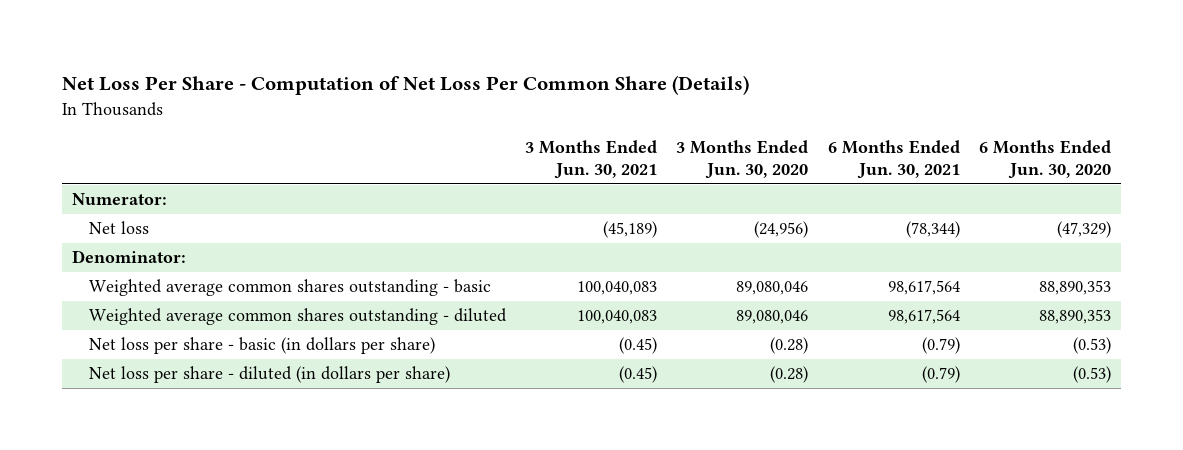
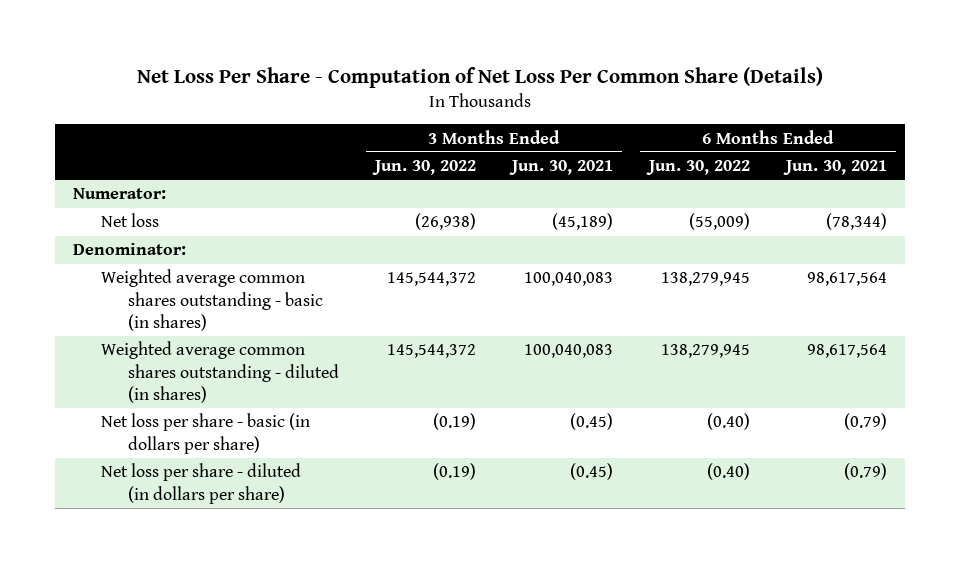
[676,139,809,180] 3 Months Ended Jun. 30, 2020 -> none
[979,139,1112,180] 6 Months Ended Jun. 30, 2020 -> none
none -> [372,160,477,176] Jun. 30, 2022
none -> [646,160,751,176] Jun. 30, 2022
[88,279,491,297] Weighted average common shares outstanding - basic -> [100,269,324,332] Weighted average common shares outstanding - basic (in shares)
[88,308,507,326] Weighted average common shares outstanding - diluted -> [100,341,340,404] Weighted average common shares outstanding - diluted (in shares)

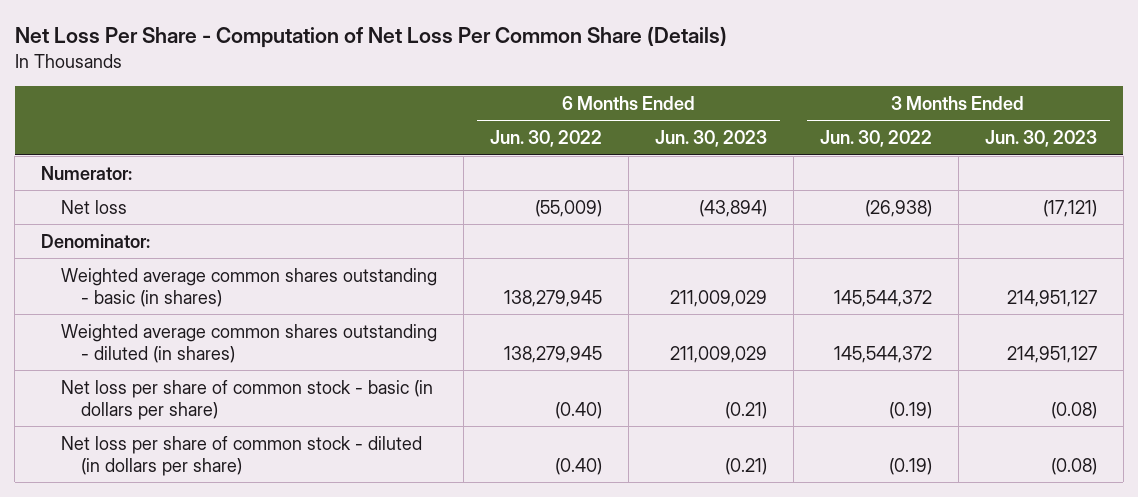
[509,160,614,176] Jun. 30, 2021 -> none
[783,160,888,176] Jun. 30, 2021 -> none
none -> [654,130,767,148] Jun. 30, 2023
none -> [984,130,1097,148] Jun. 30, 2023
[100,413,310,454] Net loss per share - basic (in dollars per share) -> [61,379,434,420] Net loss per share of common stock - basic (in dollars per share)
[100,463,301,504] Net loss per share - diluted (in dollars per share) -> [61,435,423,476] Net loss per share of common stock - diluted (in dollars per share)

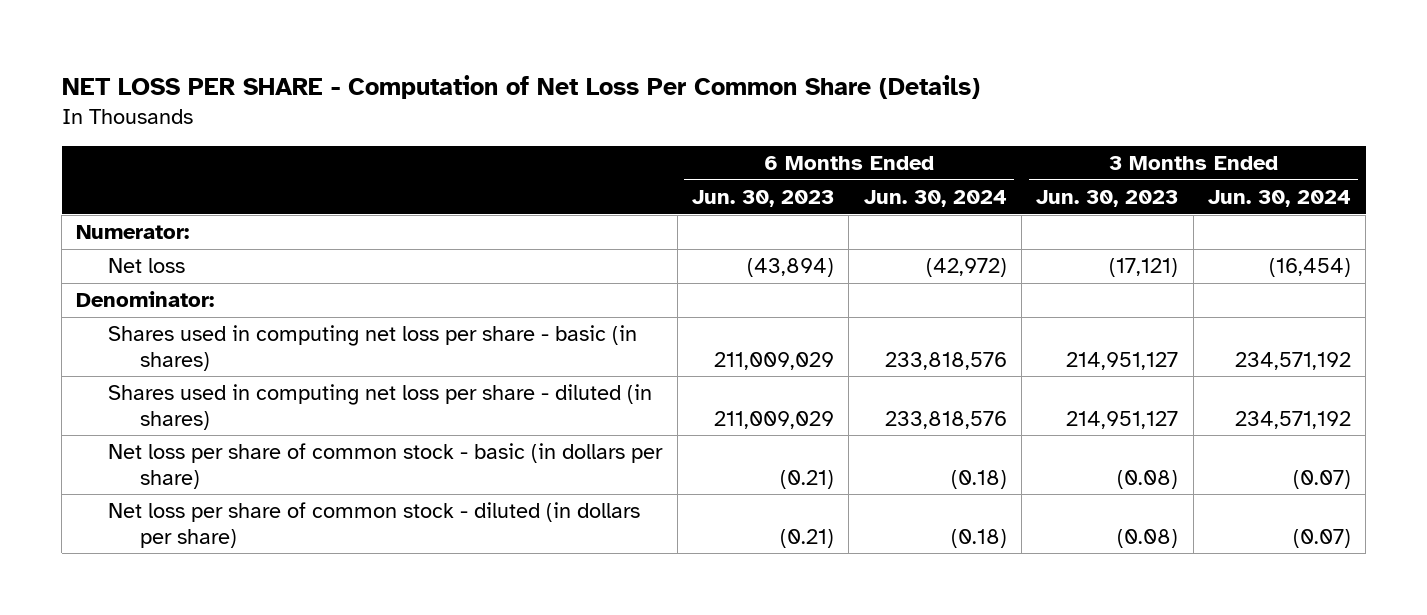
[14,26,727,49] Net Loss Per Share - Computation of Net Loss Per Common Share (Details) -> [61,75,980,100] NET LOSS PER SHARE - Computation of Net Loss Per Common Share (Details)
[490,130,603,148] Jun. 30, 2022 -> none
[819,130,932,148] Jun. 30, 2022 -> none
none -> [863,189,1007,207] Jun. 30, 2024
none -> [1207,189,1351,207] Jun. 30, 2024
[61,267,438,307] Weighted average common shares outstanding - basic (in shares) -> [108,325,638,371] Shares used in computing net loss per share - basic (in shares)
[61,323,438,363] Weighted average common shares outstanding - diluted (in shares) -> [108,384,653,430] Shares used in computing net loss per share - diluted (in shares)

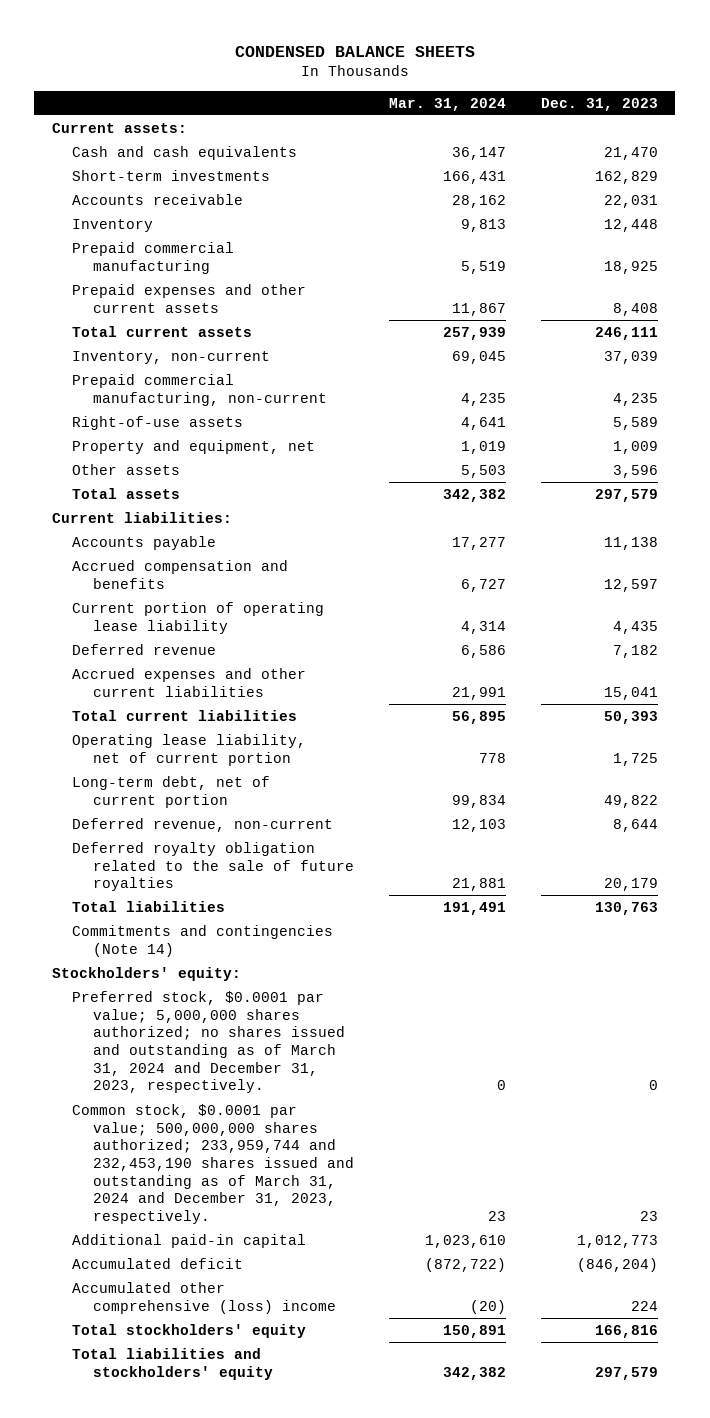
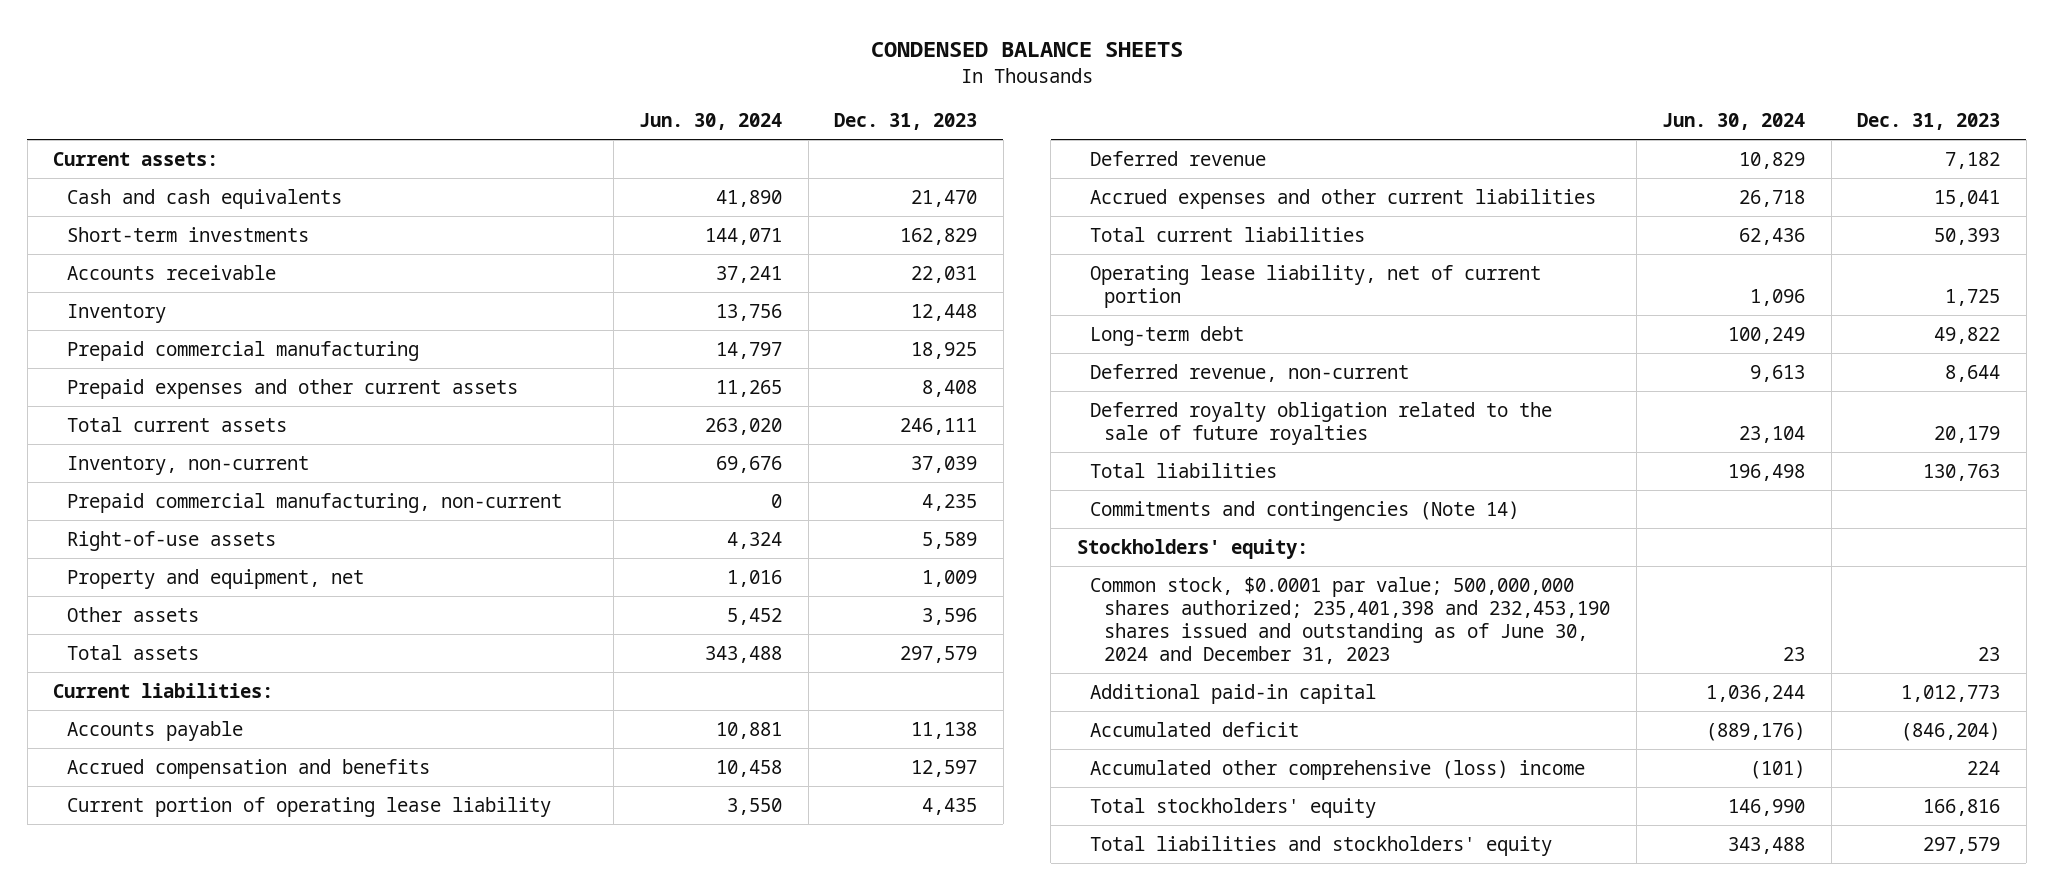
[388,97,506,111] Mar. 31, 2024 -> none
none -> [639,113,783,131] Jun. 30, 2024
[72,775,271,808] Long-term debt, net of current portion -> [1090,325,1245,346] Long-term debt
[72,990,345,1094] Preferred stock, $0.0001 par value; 5,000,000 shares authorized; no shares issued and outstanding as of March 31, 2024 and December 31, 2023, respectively. -> none
[72,1103,354,1224] Common stock, $0.0001 par value; 500,000,000 shares authorized; 233,959,744 and 232,453,190 shares issued and outstanding as of March 31, 2024 and December 31, 2023, respectively. -> [1090,576,1611,664] Common stock, $0.0001 par value; 500,000,000 shares authorized; 235,401,398 and 232,453,190 shares issued and outstanding as of June 30, 2024 and December 31, 2023

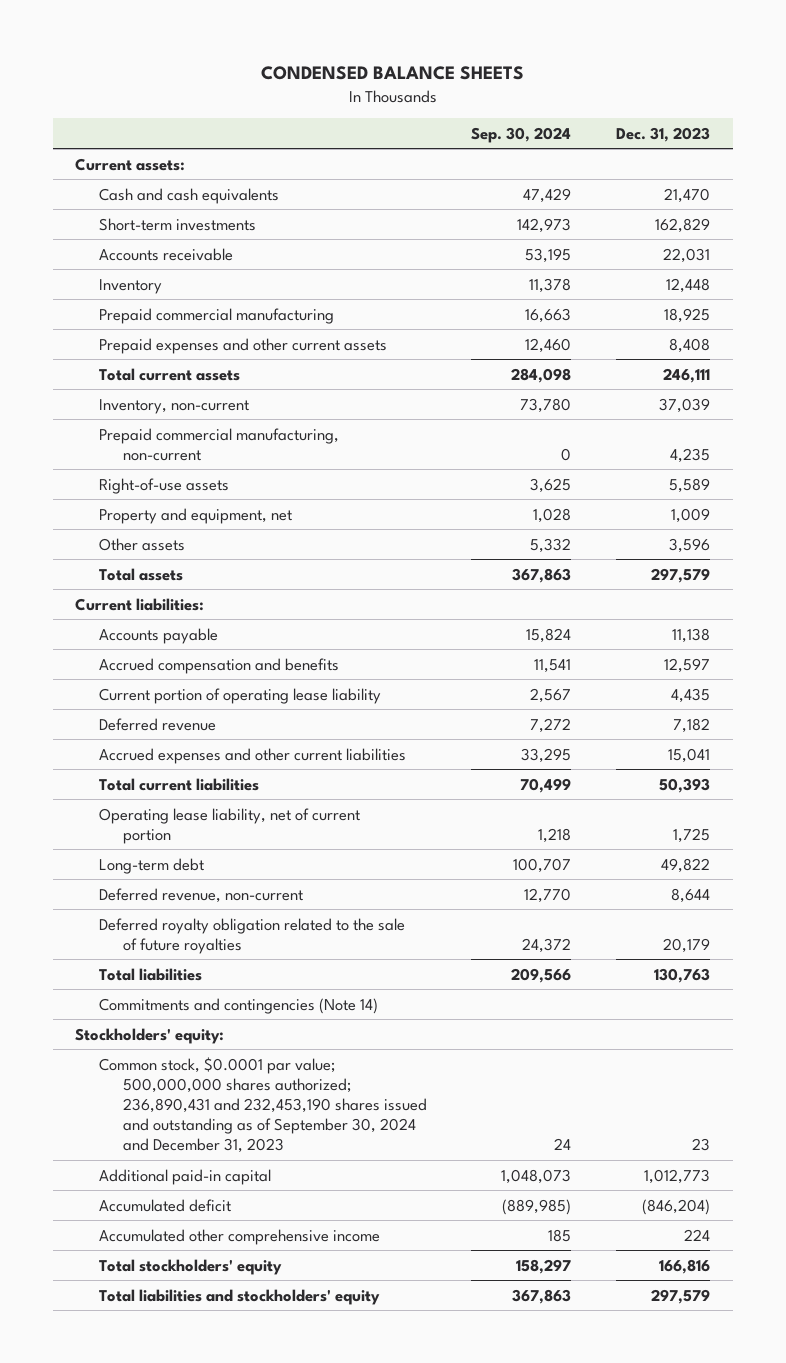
[639,113,783,131] Jun. 30, 2024 -> none
none -> [471,126,572,143] Sep. 30, 2024
[1090,576,1611,664] Common stock, $0.0001 par value; 500,000,000 shares authorized; 235,401,398 and 232,453,190 shares issued and outstanding as of June 30, 2024 and December 31, 2023 -> [99,1056,427,1153] Common stock, $0.0001 par value; 500,000,000 shares authorized; 236,890,431 and 232,453,190 shares issued and outstanding as of September 30, 2024 and December 31, 2023
[1090,759,1586,780] Accumulated other comprehensive (loss) income -> [99,1228,381,1245] Accumulated other comprehensive income

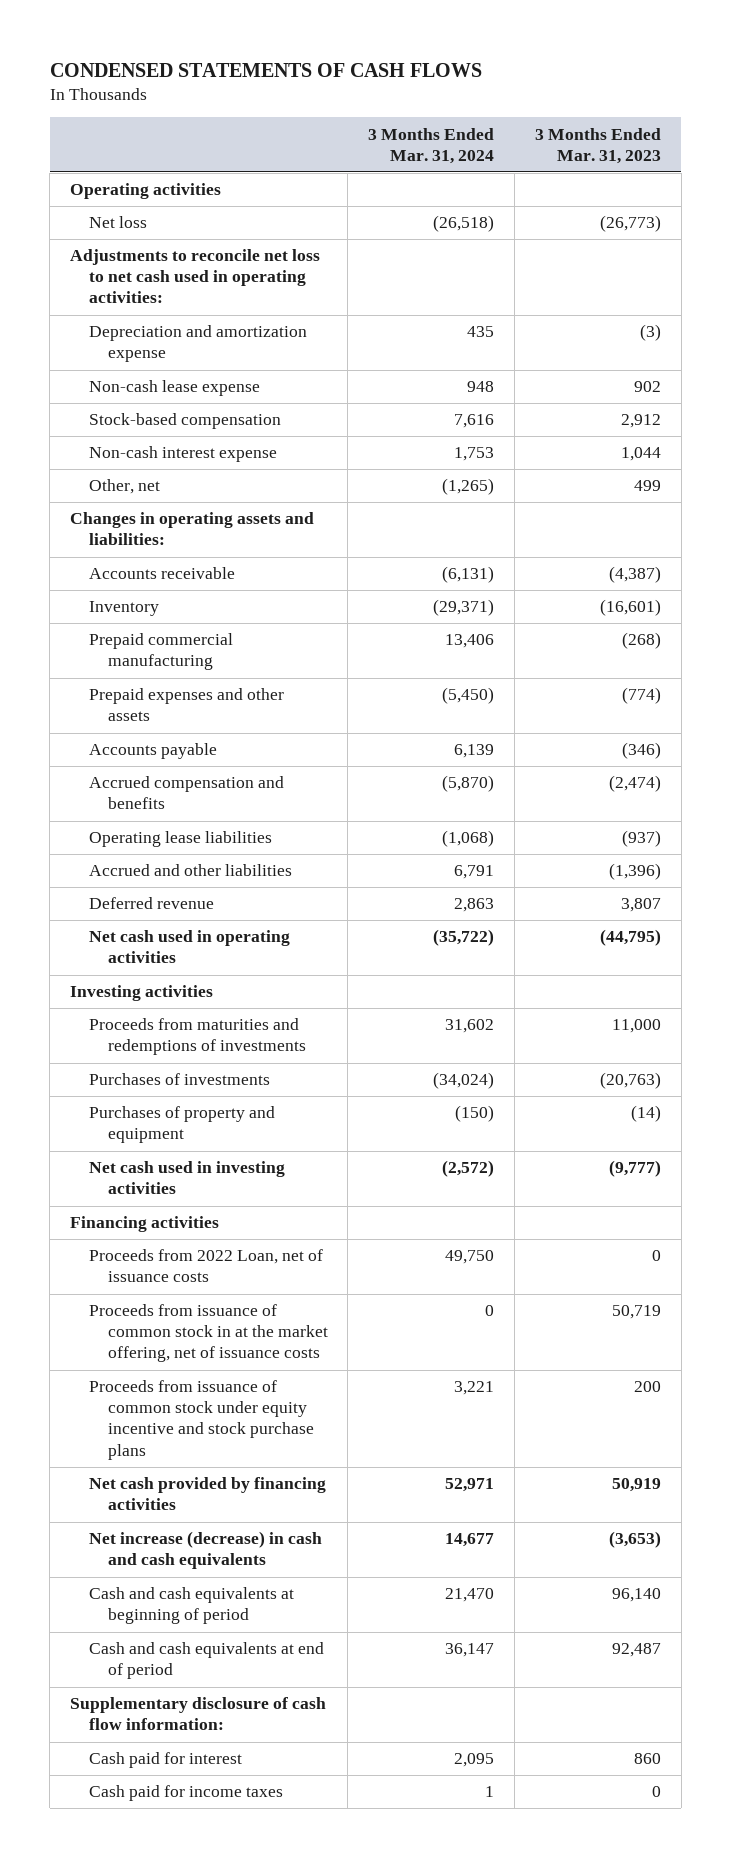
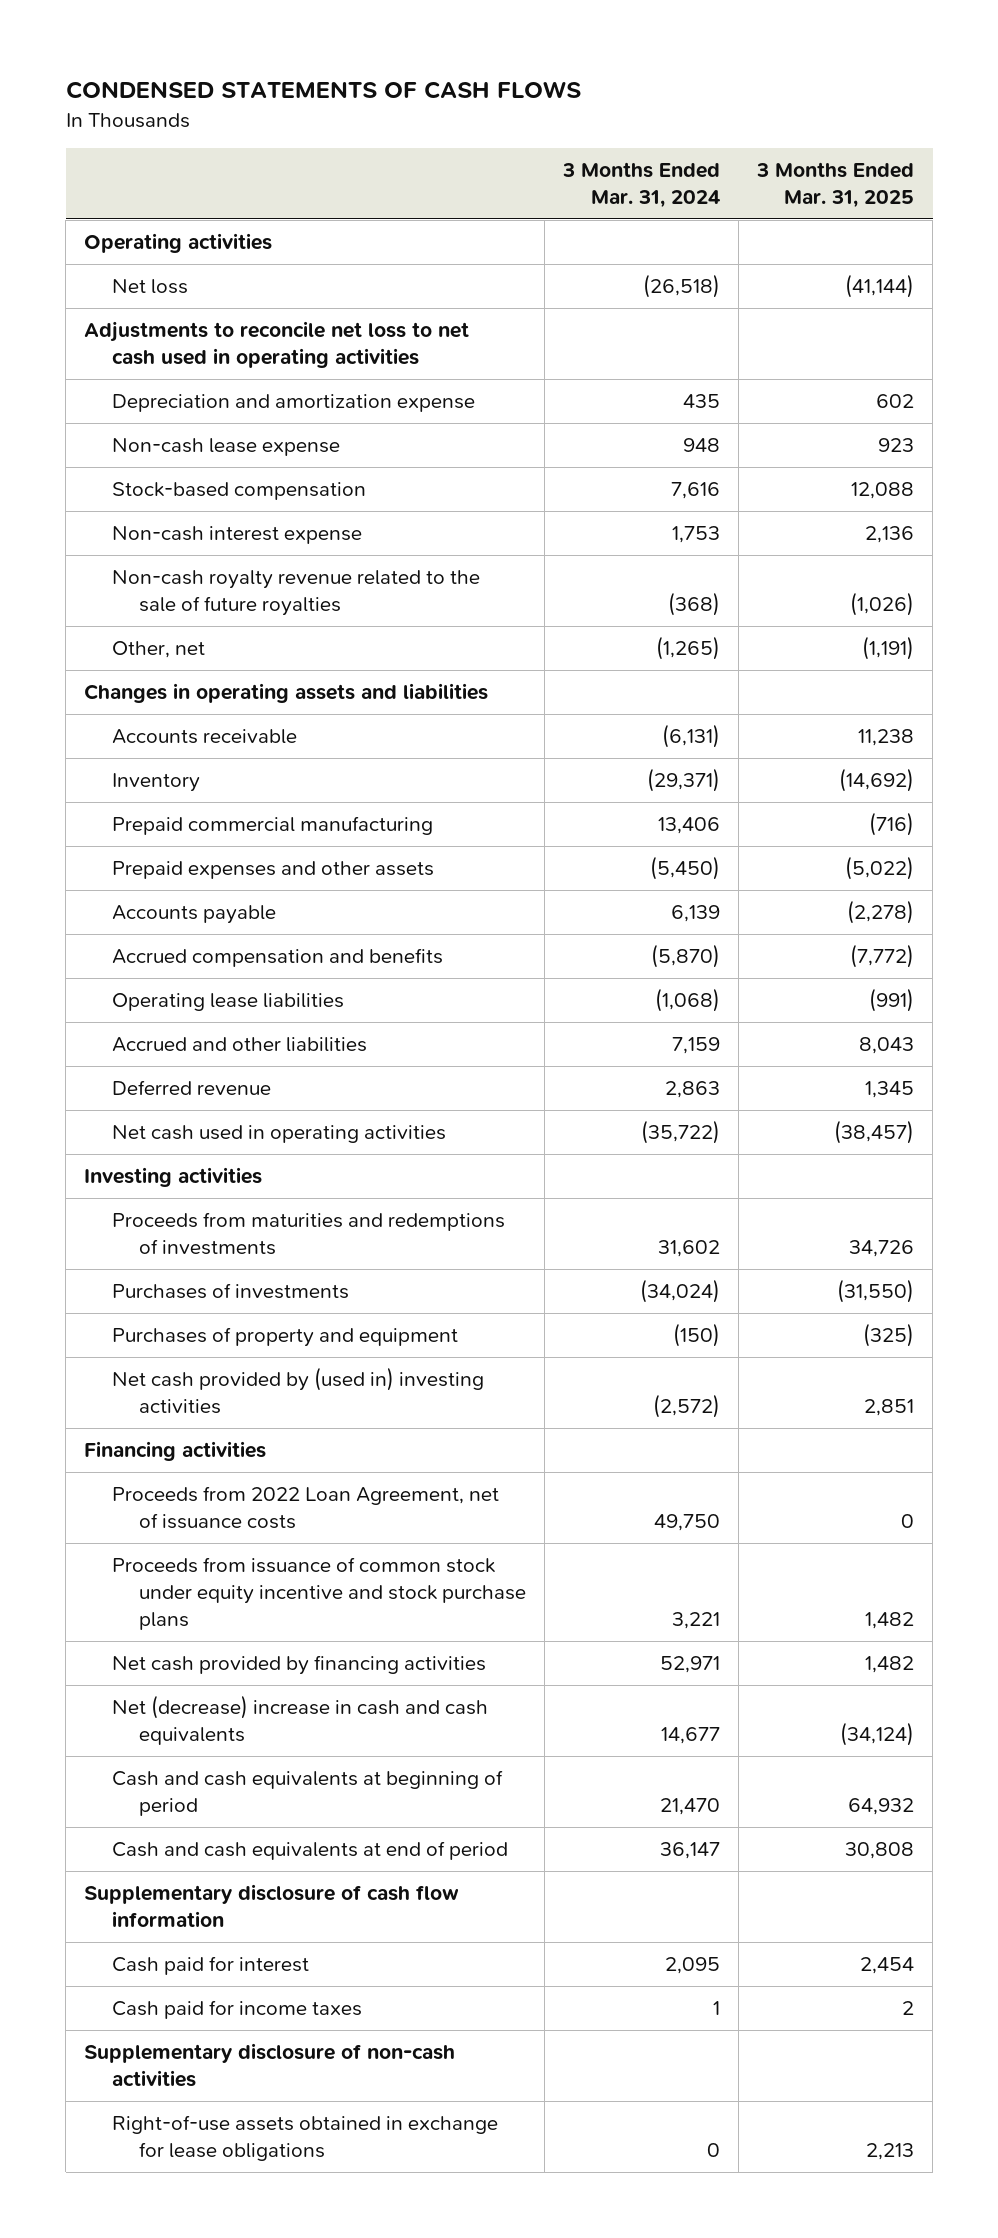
[534,127,661,164] 3 Months Ended Mar. 31, 2023 -> none
none -> [756,161,915,208] 3 Months Ended Mar. 31, 2025
[69,249,320,304] Adjustments to reconcile net loss to net cash used in operating activities: -> [84,320,470,369] Adjustments to reconcile net loss to net cash used in operating activities
none -> [111,569,480,617] Non-cash royalty revenue related to the sale of future royalties
[69,512,314,546] Changes in operating assets and liabilities: -> [84,682,489,703] Changes in operating assets and liabilities
[454,865,495,880] 6,791 -> [672,1036,721,1054] 7,159
[88,1161,285,1195] Net cash used in investing activities -> [111,1366,484,1415] Net cash provided by (used in) investing activities
[88,1304,328,1363] Proceeds from issuance of common stock in at the market offering, net of issuance costs -> none
[88,1249,323,1283] Proceeds from 2022 Loan, net of issuance costs -> [111,1485,499,1530] Proceeds from 2022 Loan Agreement, net of issuance costs
[88,1531,322,1570] Net increase (decrease) in cash and cash equivalents -> [111,1694,488,1746] Net (decrease) increase in cash and cash equivalents
[69,1697,326,1731] Supplementary disclosure of cash flow information: -> [84,1883,460,1928] Supplementary disclosure of cash flow information
none -> [84,2042,456,2088] Supplementary disclosure of non-cash activities
none -> [111,2114,498,2162] Right-of-use assets obtained in exchange for lease obligations

